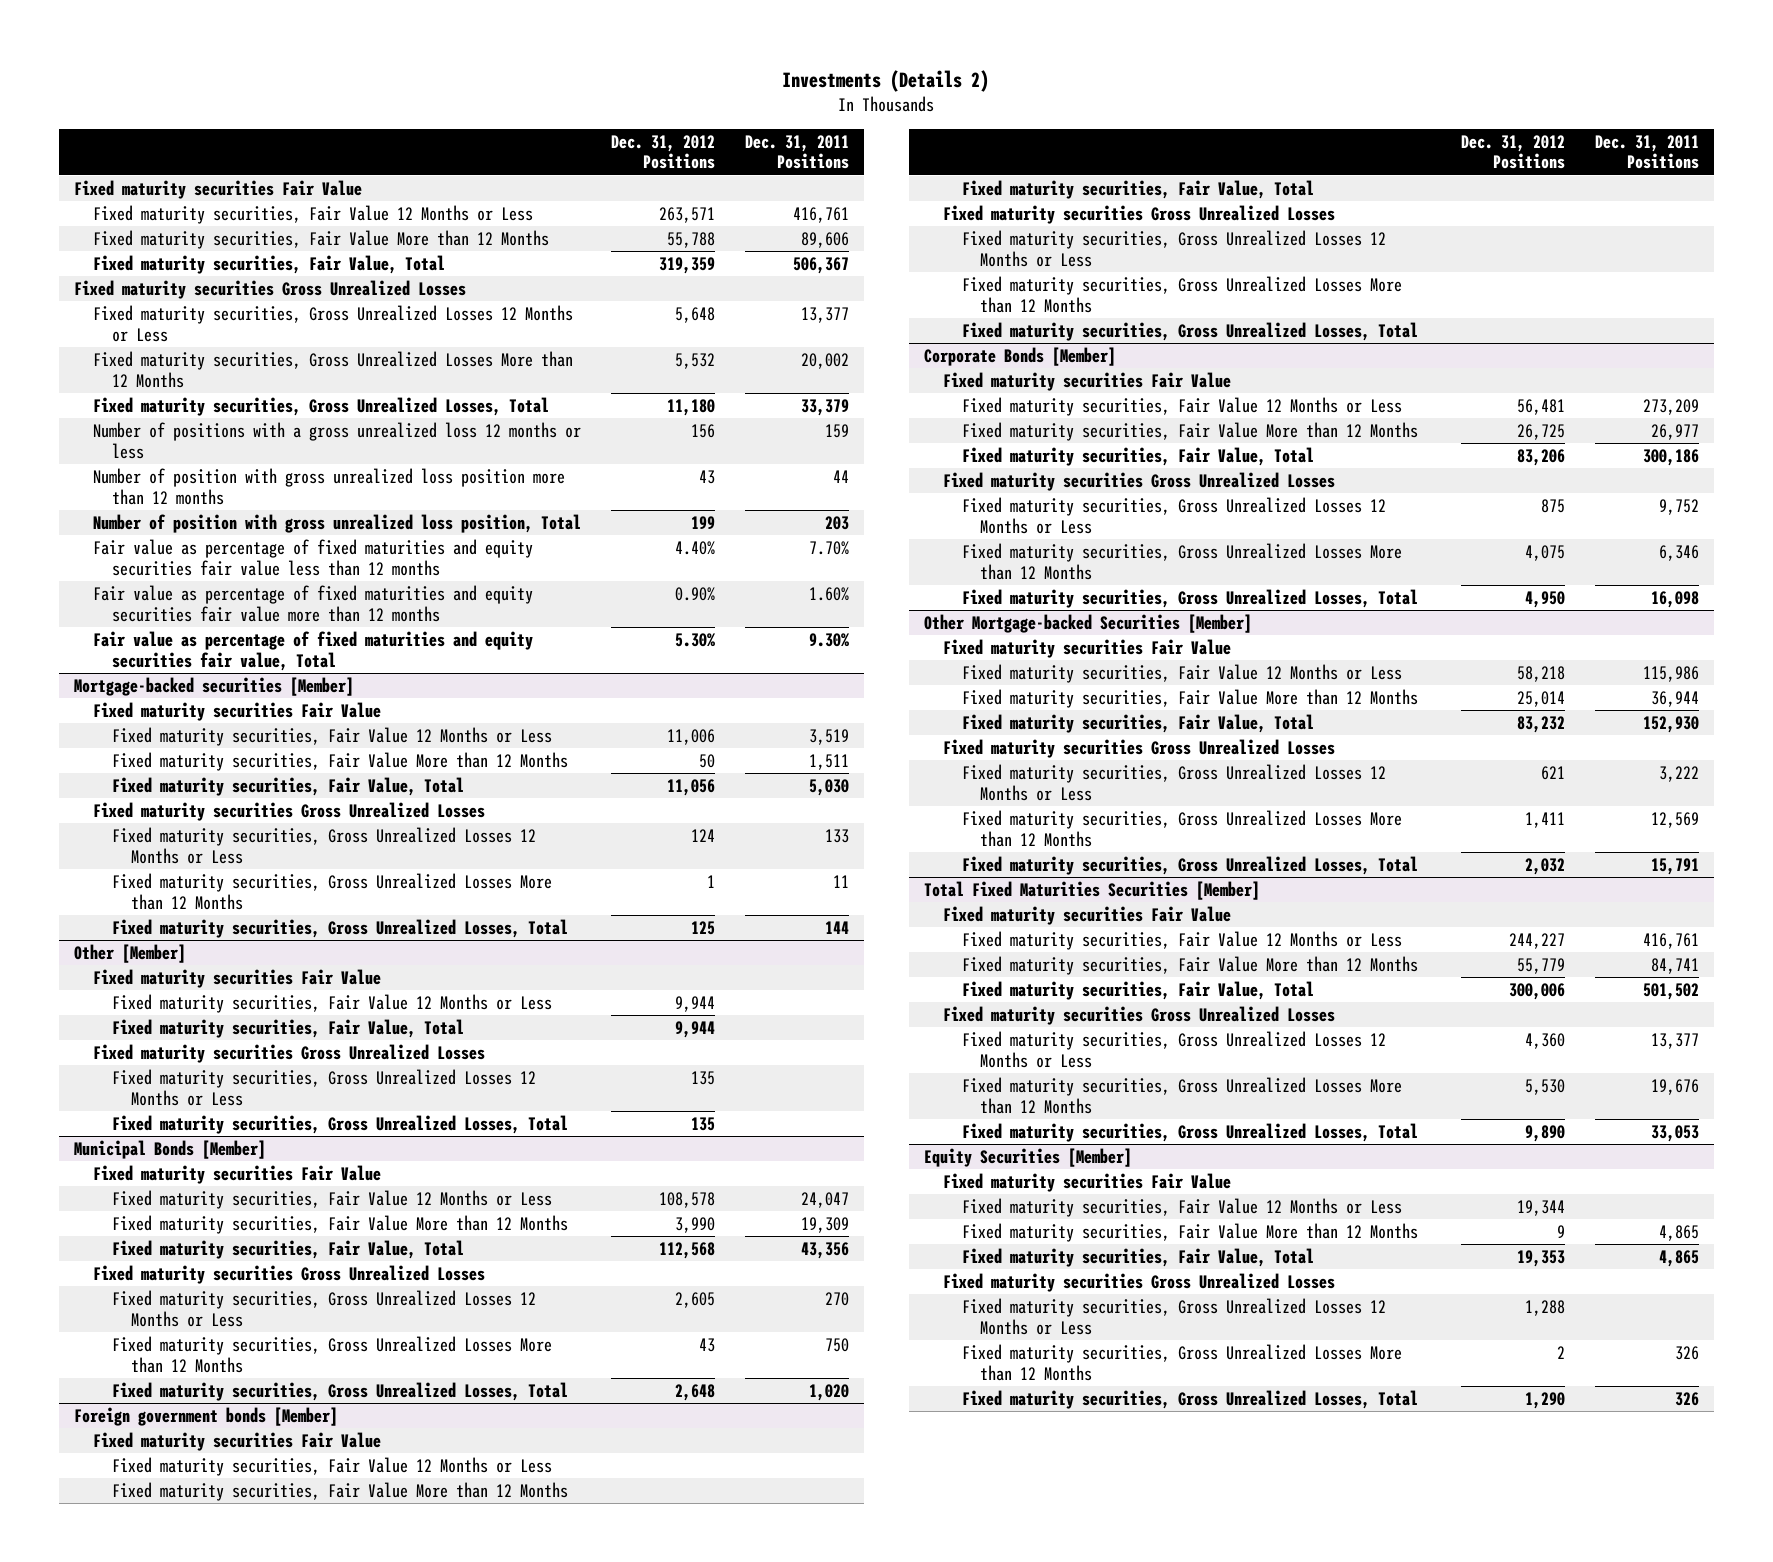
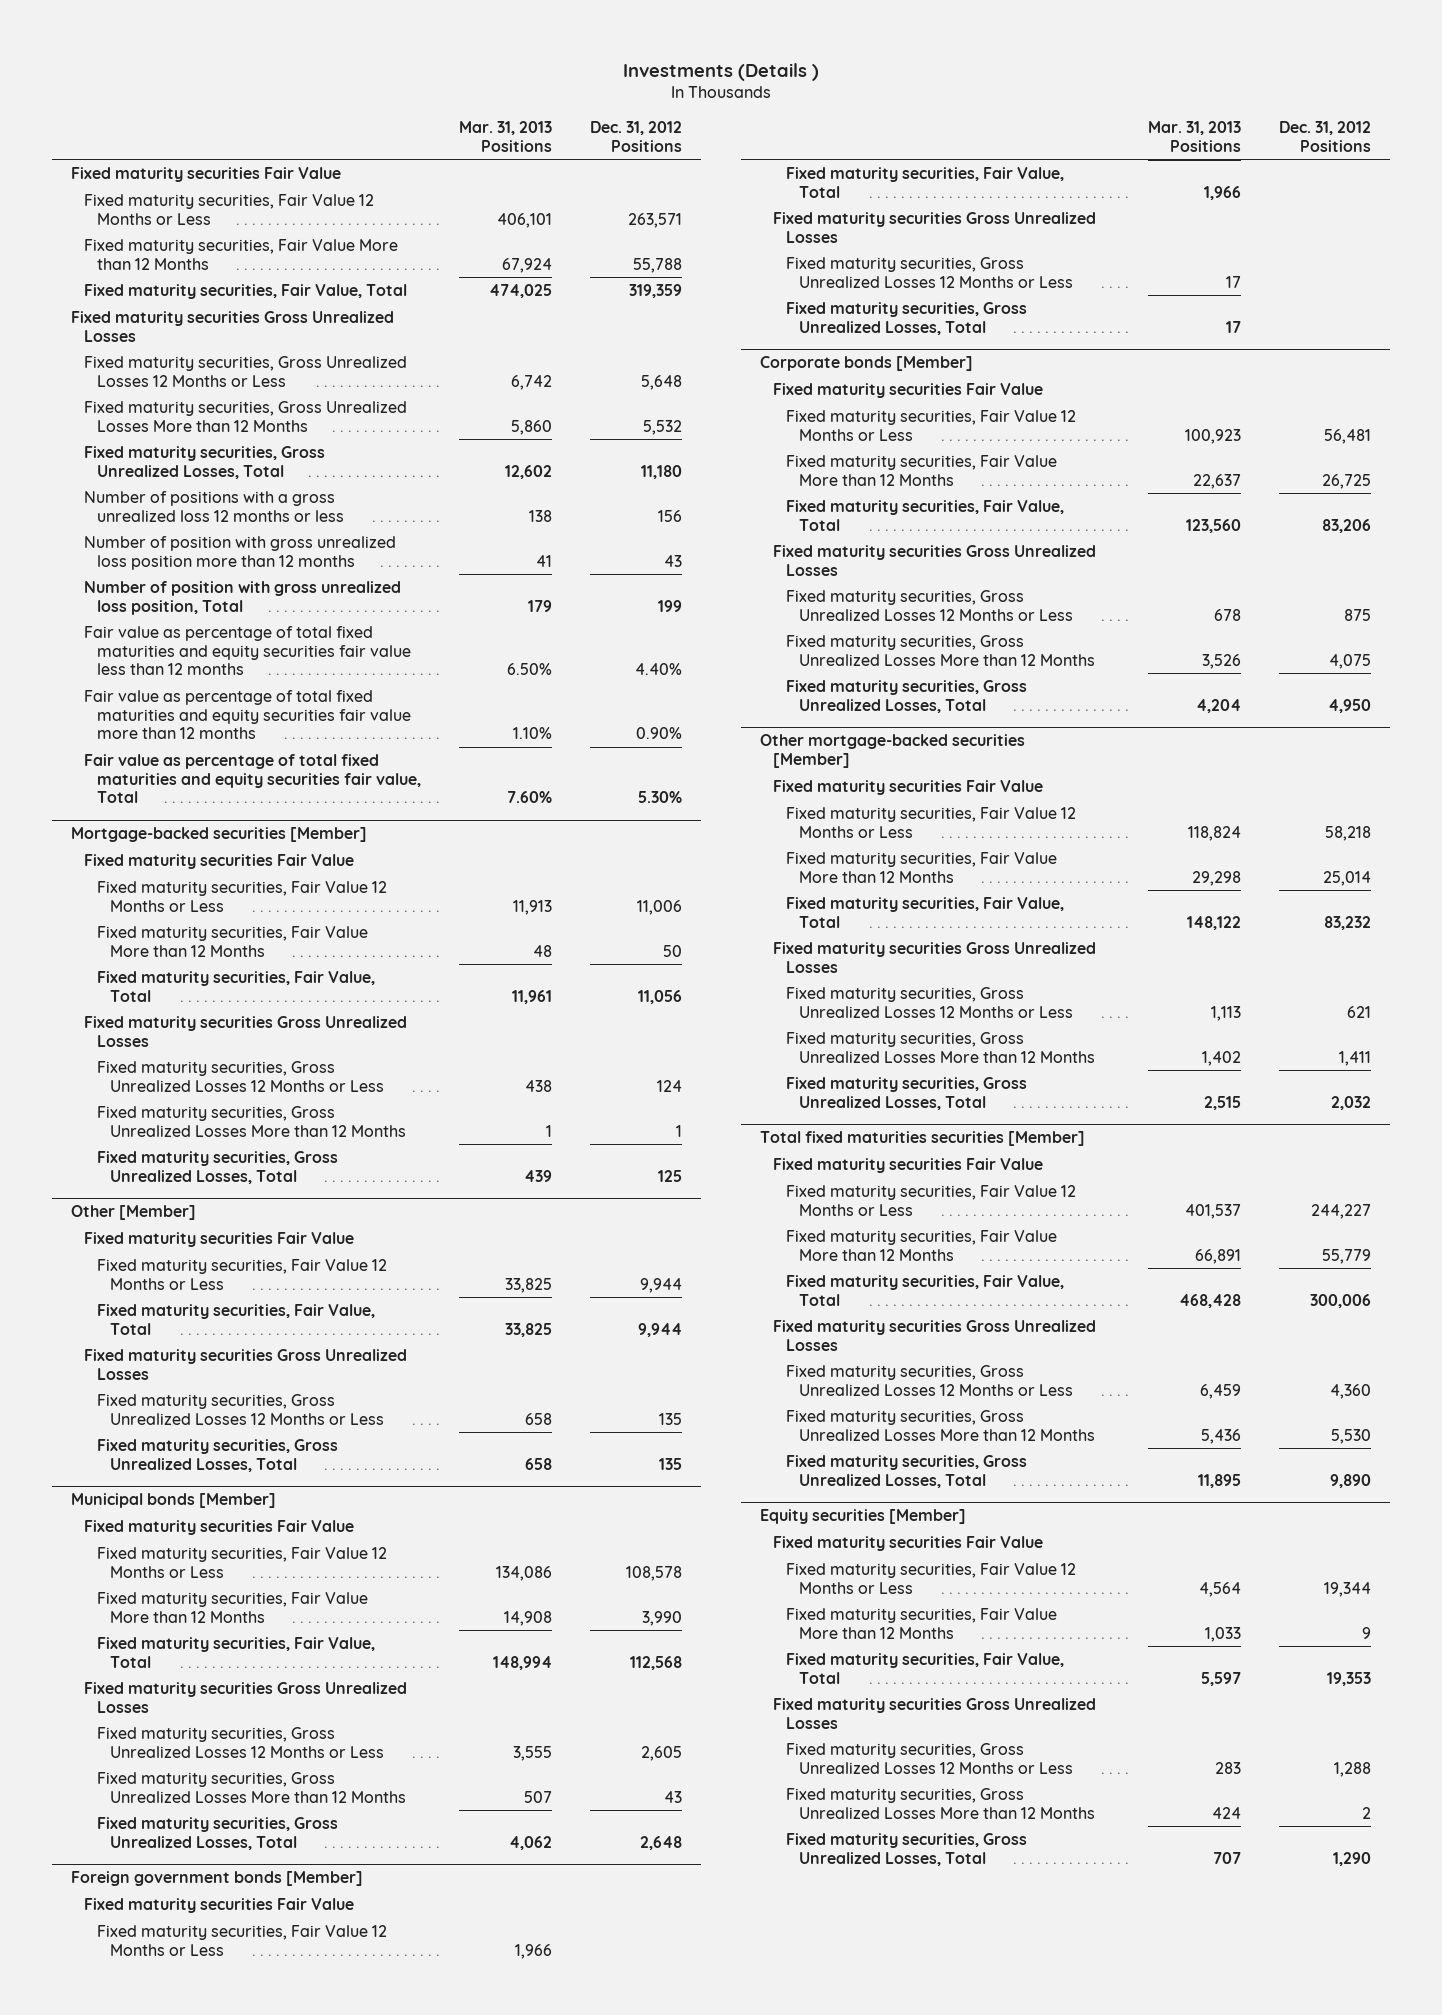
[782,69,990,92] Investments (Details 2) -> [622,62,819,81] Investments (Details )
[744,134,849,170] Dec. 31, 2011 Positions -> none
none -> [458,121,552,152] Mar. 31, 2013 Positions
[92,538,533,576] Fair value as percentage of fixed maturities and equity securities fair value less than 12 months -> [83,626,411,676] Fair value as percentage of total fixed maturities and equity securities fair value less than 12 months
[92,584,533,622] Fair value as percentage of fixed maturities and equity securities fair value more than 12 months -> [83,690,411,740] Fair value as percentage of total fixed maturities and equity securities fair value more than 12 months
[92,630,533,671] Fair value as percentage of fixed maturities and equity securities fair value, Total -> [83,754,421,804] Fair value as percentage of total fixed maturities and equity securities fair value, Total
[73,1139,266,1159] Municipal Bonds [Member] -> [70,1493,276,1509] Municipal bonds [Member]
[111,1481,568,1501] Fixed maturity securities, Fair Value More than 12 Months -> none
[961,275,1402,313] Fixed maturity securities, Gross Unrealized Losses More than 12 Months -> none
[923,346,1116,366] Corporate Bonds [Member] -> [759,356,973,372] Corporate bonds [Member]
[923,613,1252,633] Other Mortgage-backed Securities [Member] -> [759,734,1025,768] Other mortgage-backed securities [Member]
[923,880,1260,900] Total Fixed Maturities Securities [Member] -> [759,1131,1085,1147] Total fixed maturities securities [Member]
[923,1147,1132,1167] Equity Securities [Member] -> [759,1509,966,1525] Equity securities [Member]

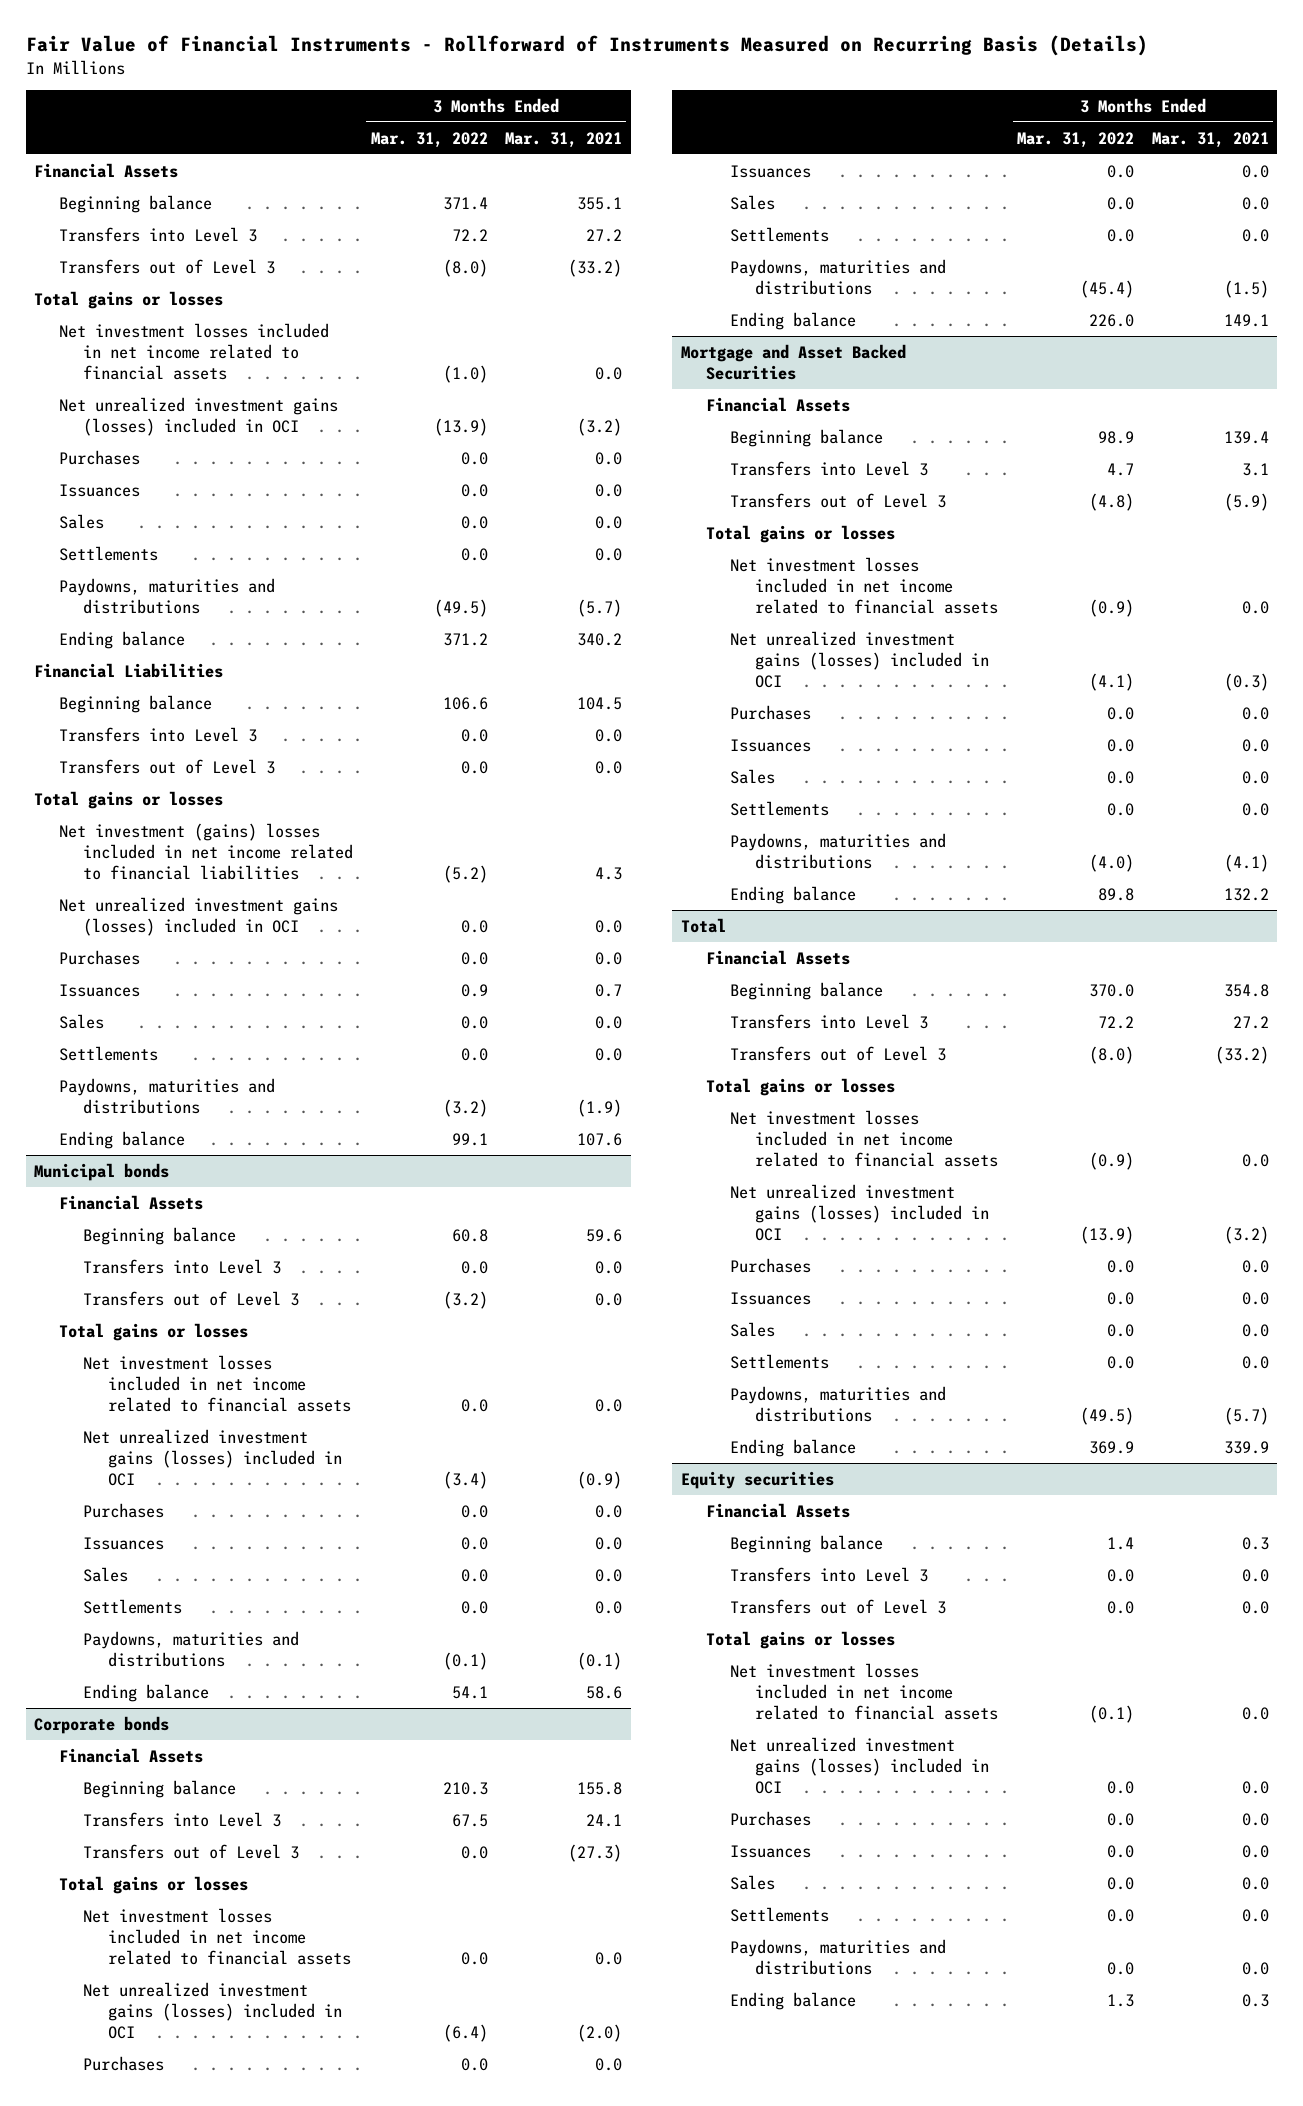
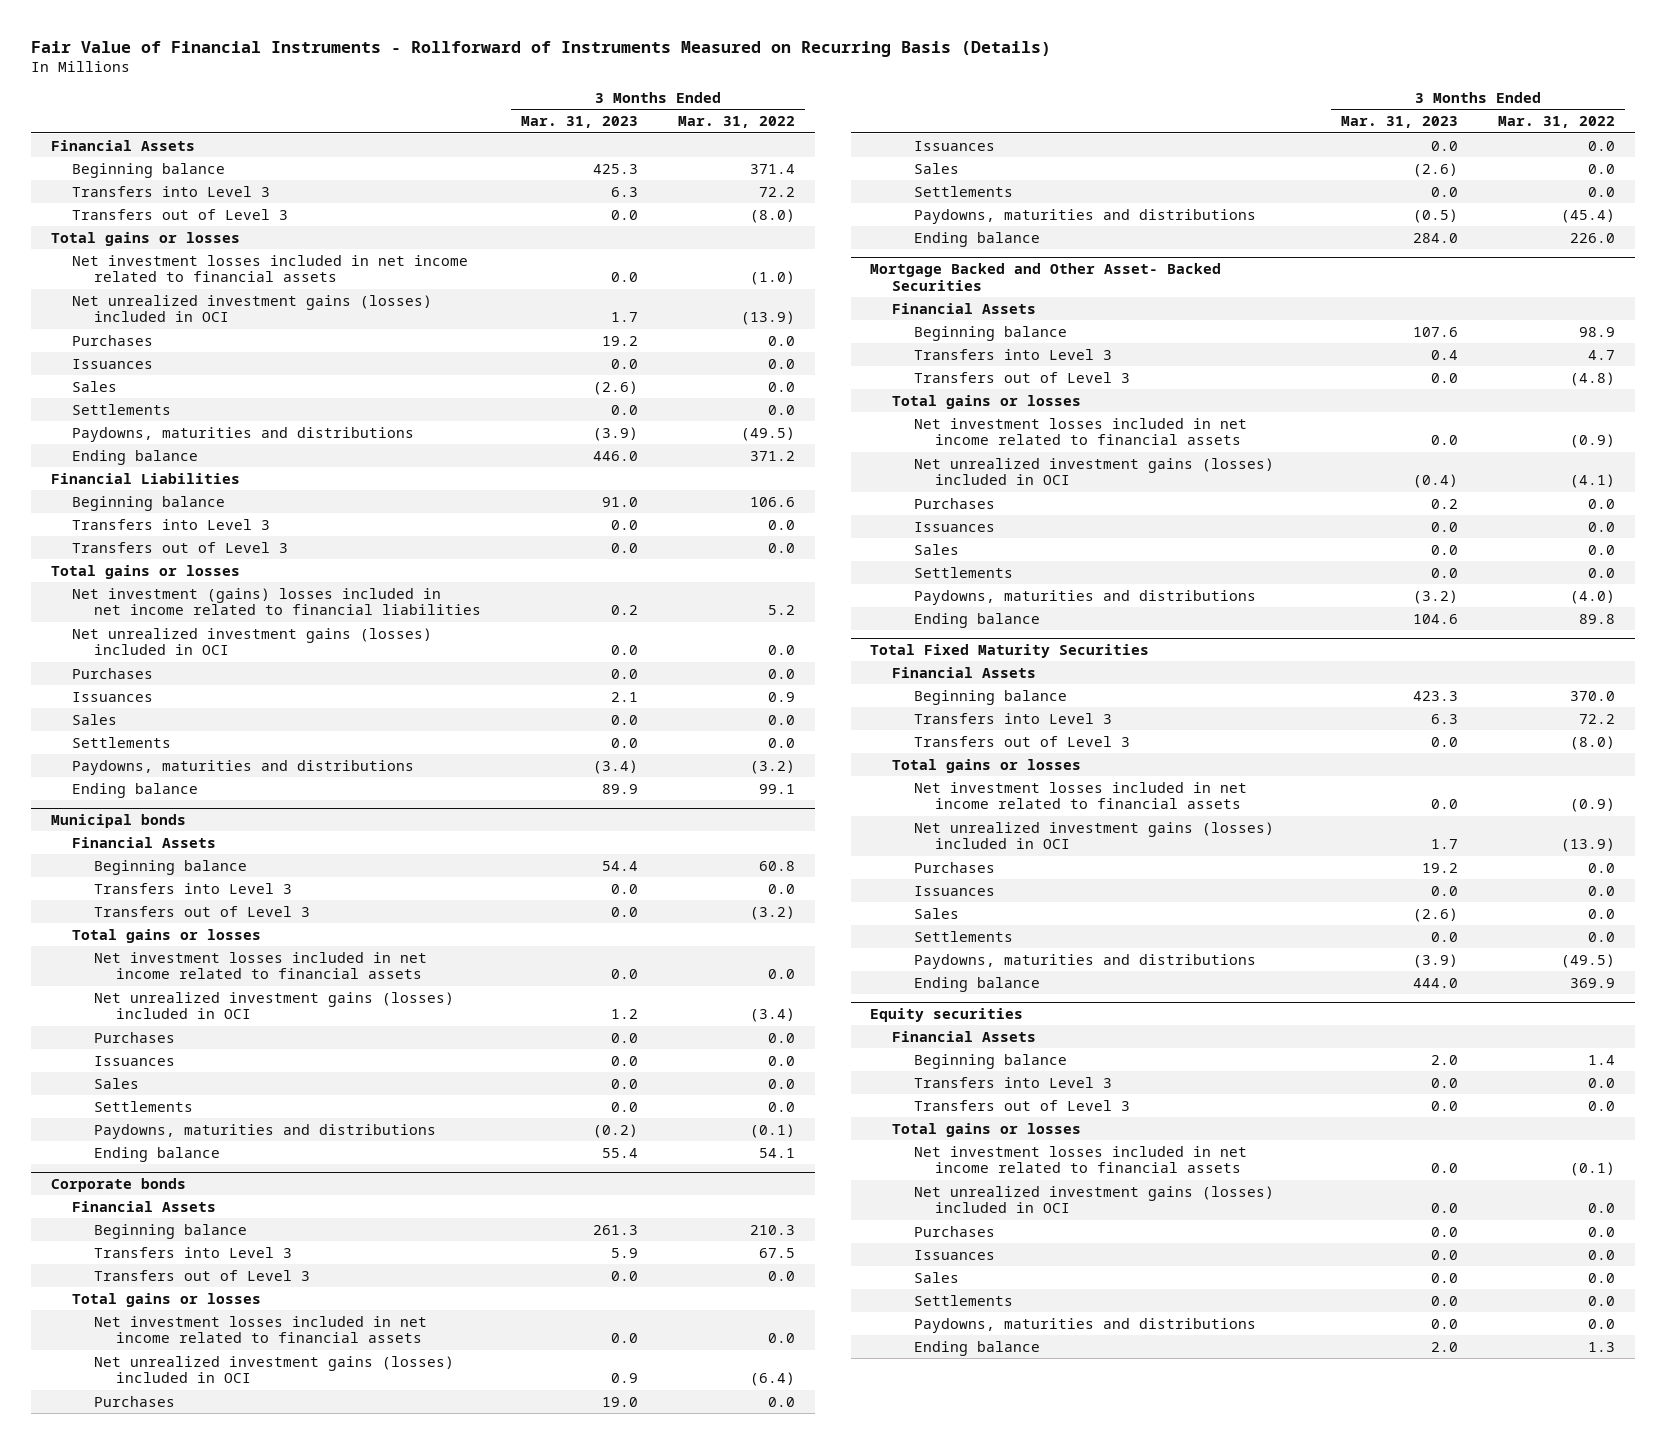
[505,131,623,148] Mar. 31, 2021 -> none
none -> [520,116,638,129] Mar. 31, 2023
[442,865,488,884] (5.2) -> [767,605,795,616] 5.2
[680,343,906,380] Mortgage and Asset Backed Securities -> [870,263,1222,291] Mortgage Backed and Other Asset- Backed Securities
[680,917,726,933] Total -> [870,644,1150,659] Total Fixed Maturity Securities

